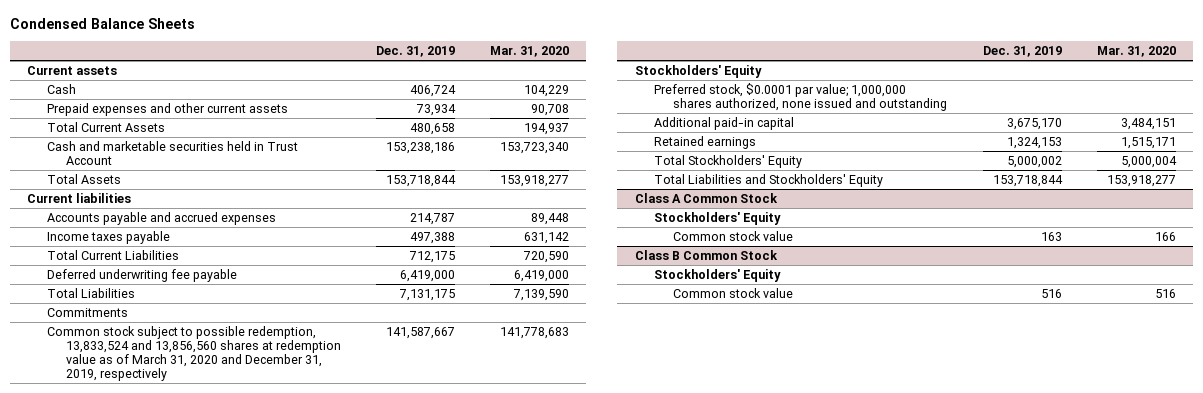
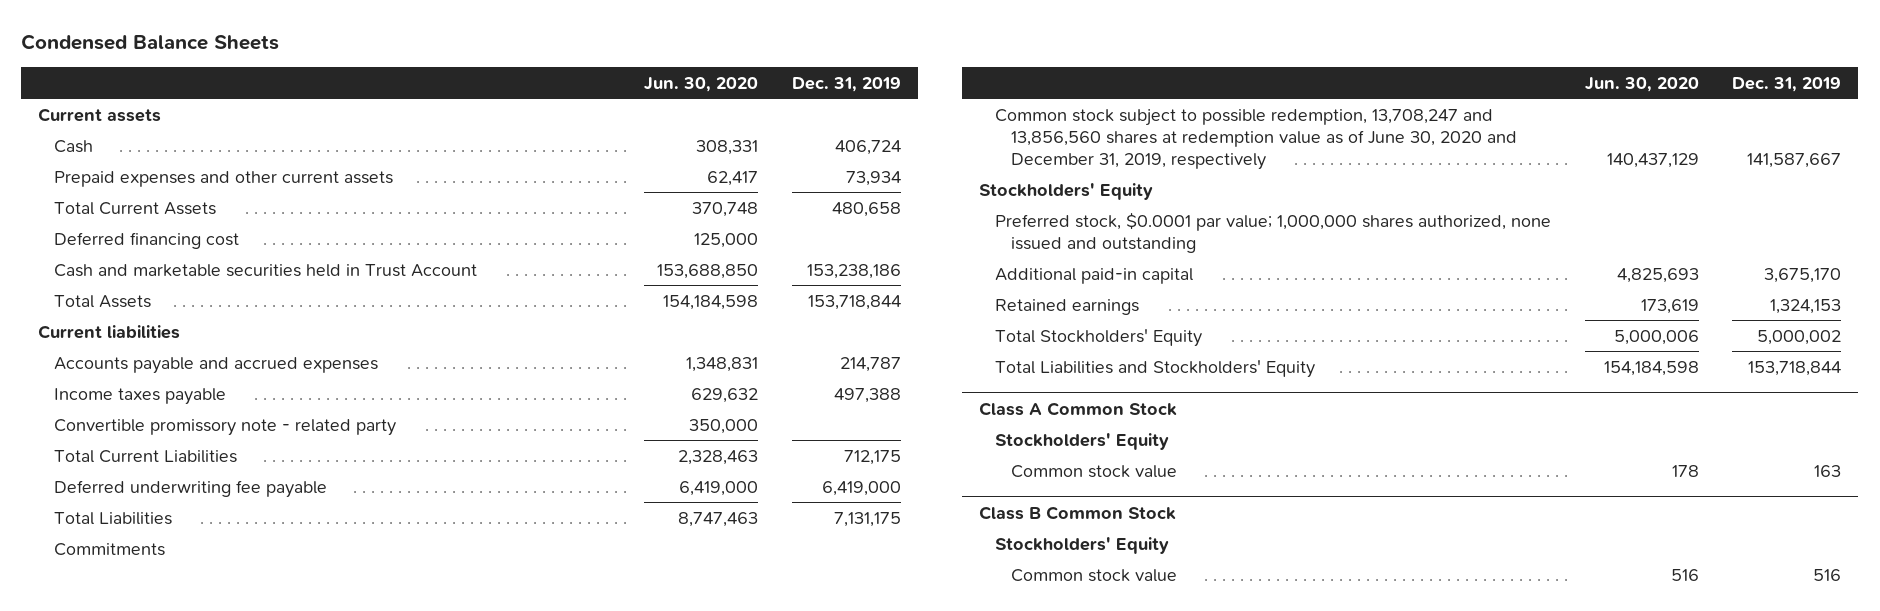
[489,46,569,58] Mar. 31, 2020 -> none
none -> [643,76,758,92] Jun. 30, 2020
none -> [54,231,240,249] Deferred financing cost
none -> [54,418,397,436] Convertible promissory note - related party
[46,325,341,382] Common stock subject to possible redemption, 13,833,524 and 13,856,560 shares at redemption value as of March 31, 2020 and December 31, 2019, respectively -> [994,108,1517,170] Common stock subject to possible redemption, 13,708,247 and 13,856,560 shares at redemption value as of June 30, 2020 and December 31, 2019, respectively

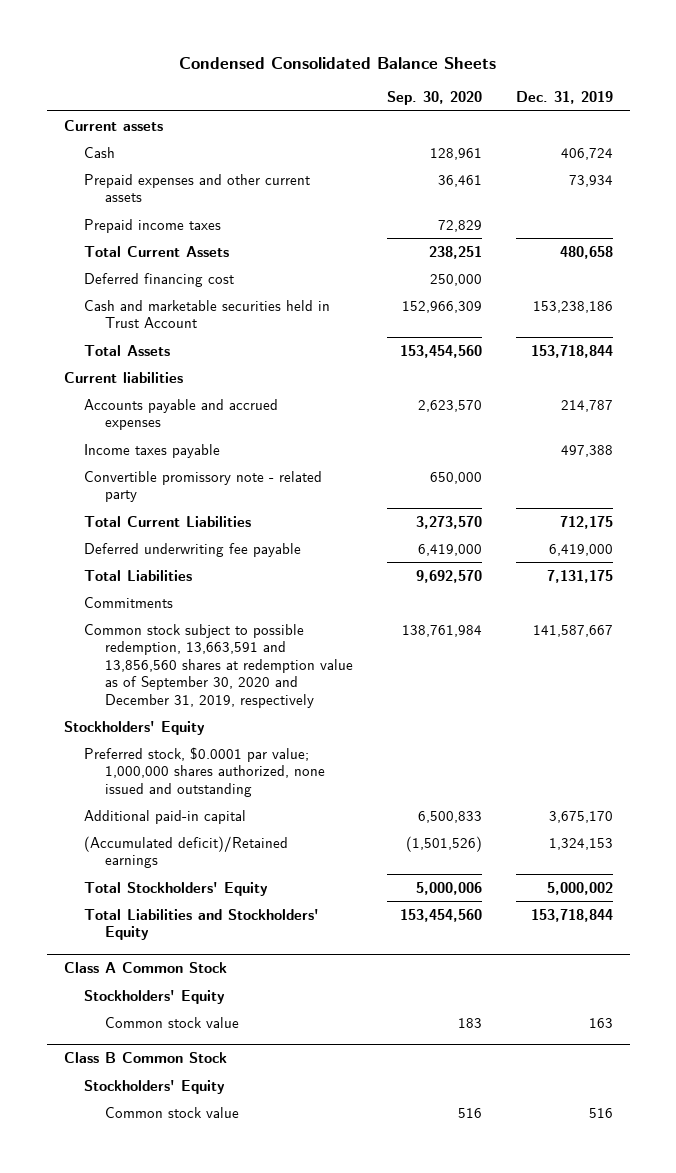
[21,34,280,51] Condensed Balance Sheets -> [179,57,497,70] Condensed Consolidated Balance Sheets
[643,76,758,92] Jun. 30, 2020 -> none
none -> [386,91,482,106] Sep. 30, 2020
none -> [84,218,222,233] Prepaid income taxes
[994,108,1517,170] Common stock subject to possible redemption, 13,708,247 and 13,856,560 shares at redemption value as of June 30, 2020 and December 31, 2019, respectively -> [84,623,354,708] Common stock subject to possible redemption, 13,663,591 and 13,856,560 shares at redemption value as of September 30, 2020 and December 31, 2019, respectively
[994,298,1139,315] Retained earnings -> [84,835,289,869] (Accumulated deficit)/Retained earnings

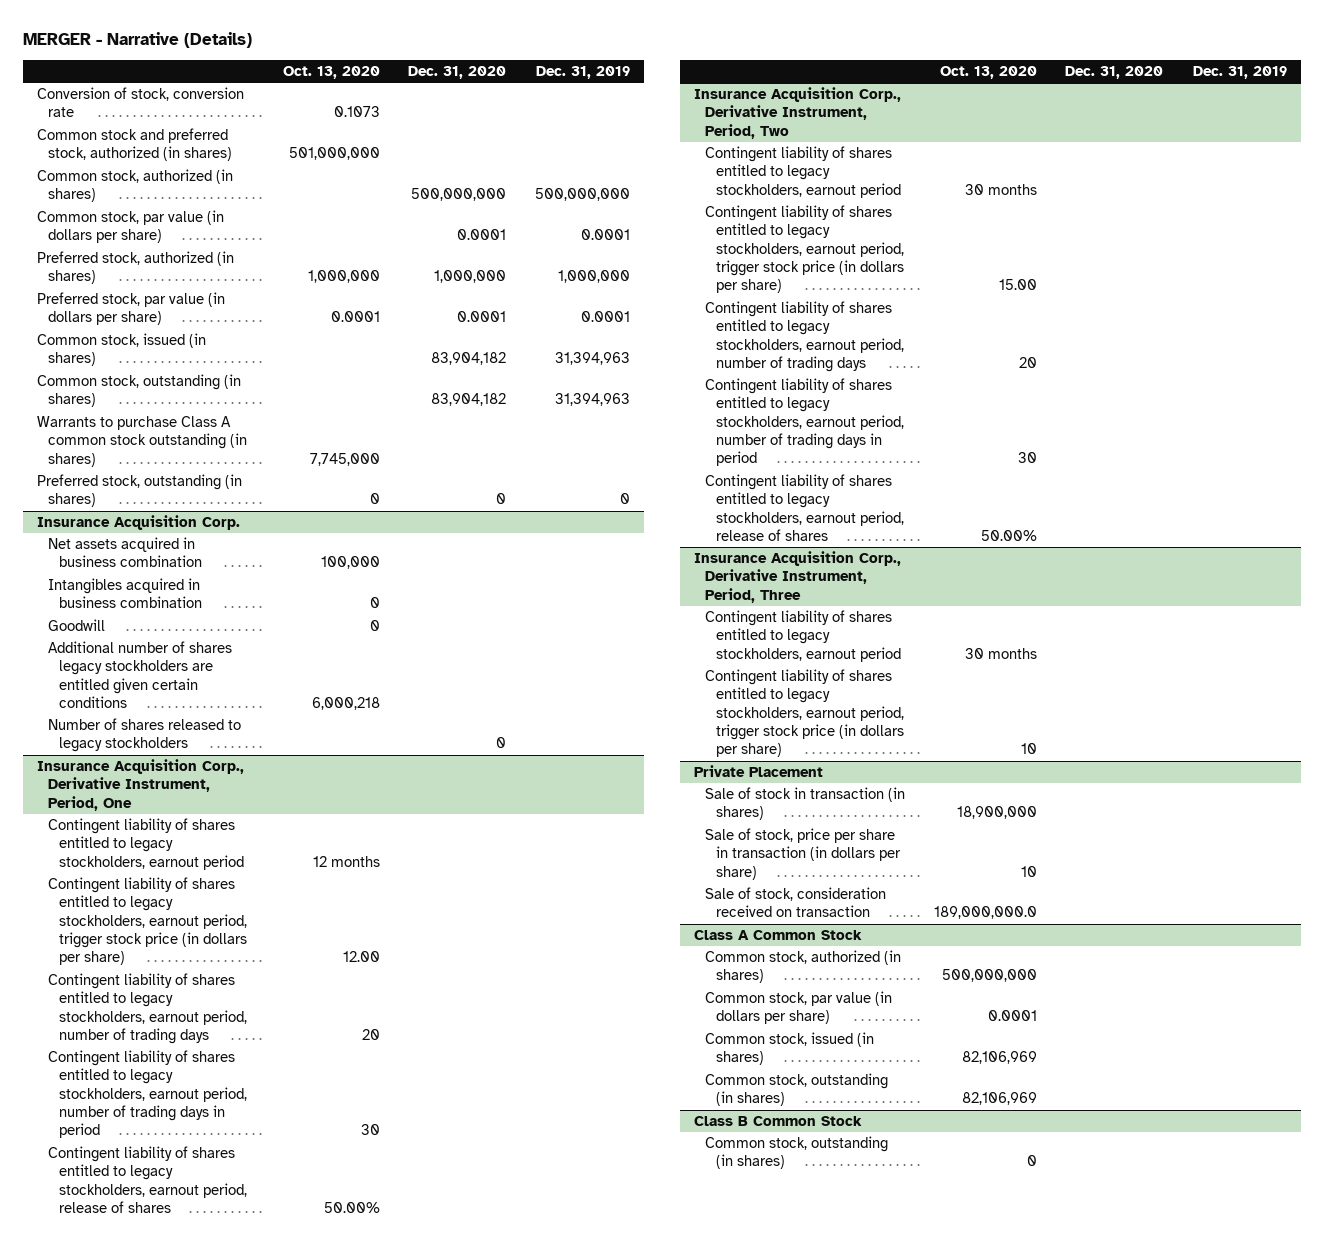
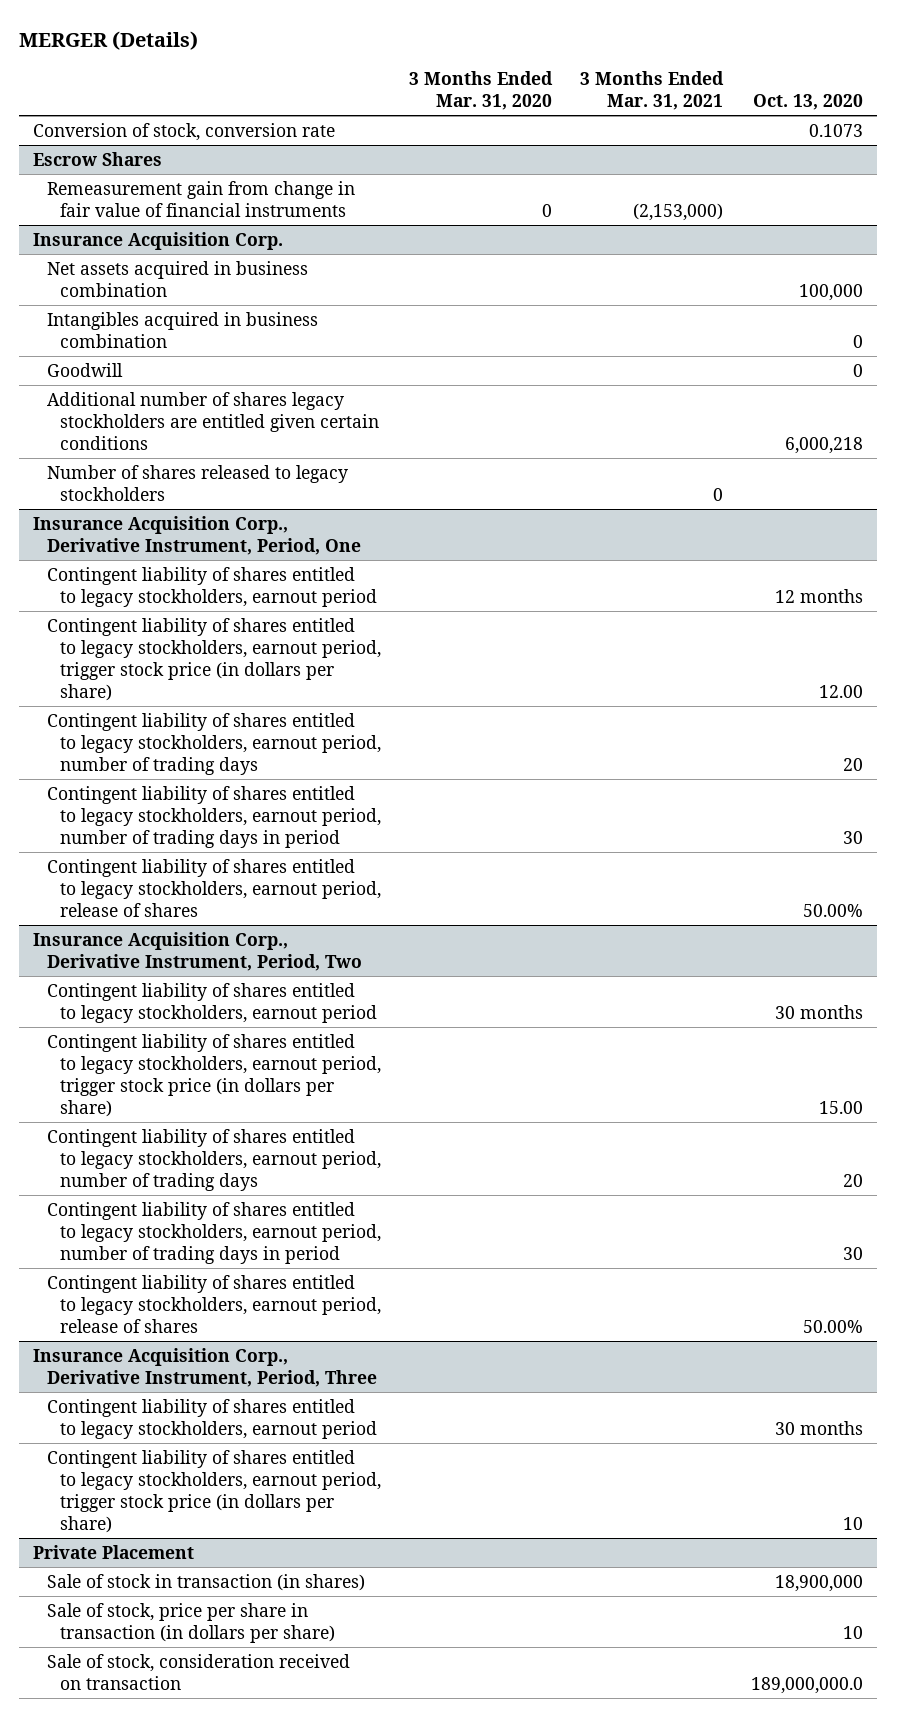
[22,32,252,49] MERGER - Narrative (Details) -> [19,30,199,50] MERGER (Details)
[408,65,507,79] Dec. 31, 2020 -> none
[535,65,630,79] Dec. 31, 2019 -> none
none -> [409,70,554,111] 3 Months Ended Mar. 31, 2020
none -> [580,70,725,111] 3 Months Ended Mar. 31, 2021
[37,128,233,162] Common stock and preferred stock, authorized (in shares) -> none
[37,169,234,203] Common stock, authorized (in shares) -> none
[37,210,225,244] Common stock, par value (in dollars per share) -> none
[37,251,235,285] Preferred stock, authorized (in shares) -> none
[37,292,226,326] Preferred stock, par value (in dollars per share) -> none
[37,333,207,367] Common stock, issued (in shares) -> none
[37,374,242,408] Common stock, outstanding (in shares) -> none
[37,416,248,467] Warrants to purchase Class A common stock outstanding (in shares) -> none
[37,474,243,508] Preferred stock, outstanding (in shares) -> none
none -> [33,151,163,166] Escrow Shares
none -> [46,180,355,217] Remeasurement gain from change in fair value of financial instruments
[694,930,863,941] Class A Common Stock -> none
[705,950,902,984] Common stock, authorized (in shares) -> none
[705,991,893,1025] Common stock, par value (in dollars per share) -> none
[705,1032,875,1066] Common stock, issued (in shares) -> none
[705,1073,889,1107] Common stock, outstanding (in shares) -> none
[694,1116,863,1127] Class B Common Stock -> none
[705,1136,889,1170] Common stock, outstanding (in shares) -> none

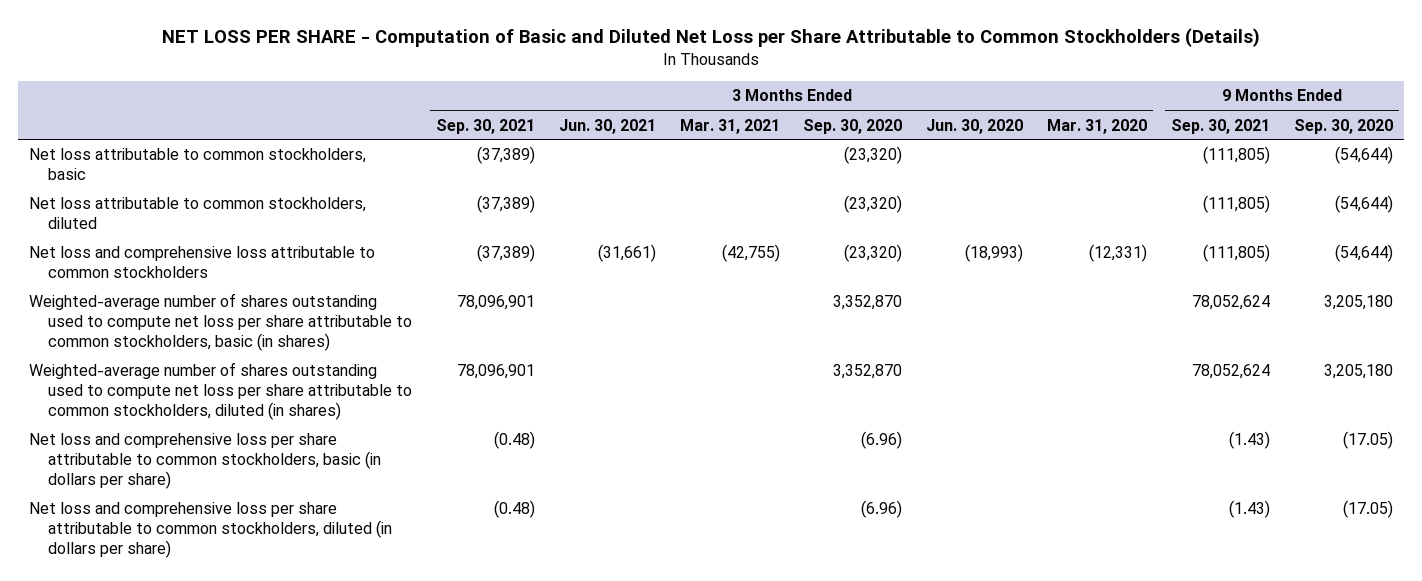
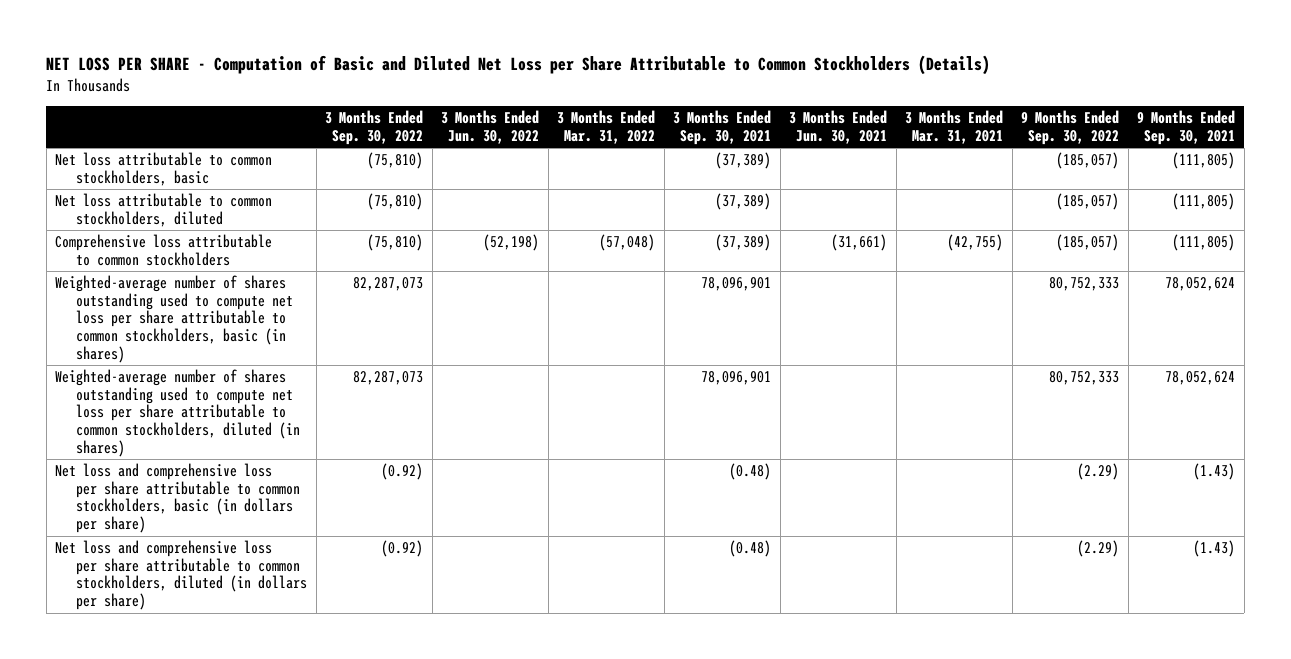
[803,118,903,134] Sep. 30, 2020 -> none
[926,118,1024,134] Jun. 30, 2020 -> none
[1046,118,1147,134] Mar. 31, 2020 -> none
[1293,118,1393,134] Sep. 30, 2020 -> none
none -> [325,109,424,145] 3 Months Ended Sep. 30, 2022
none -> [441,109,540,144] 3 Months Ended Jun. 30, 2022
none -> [557,109,656,144] 3 Months Ended Mar. 31, 2022
none -> [1021,109,1120,145] 9 Months Ended Sep. 30, 2022
[29,246,376,279] Net loss and comprehensive loss attributable to common stockholders -> [55,234,273,266] Comprehensive loss attributable to common stockholders

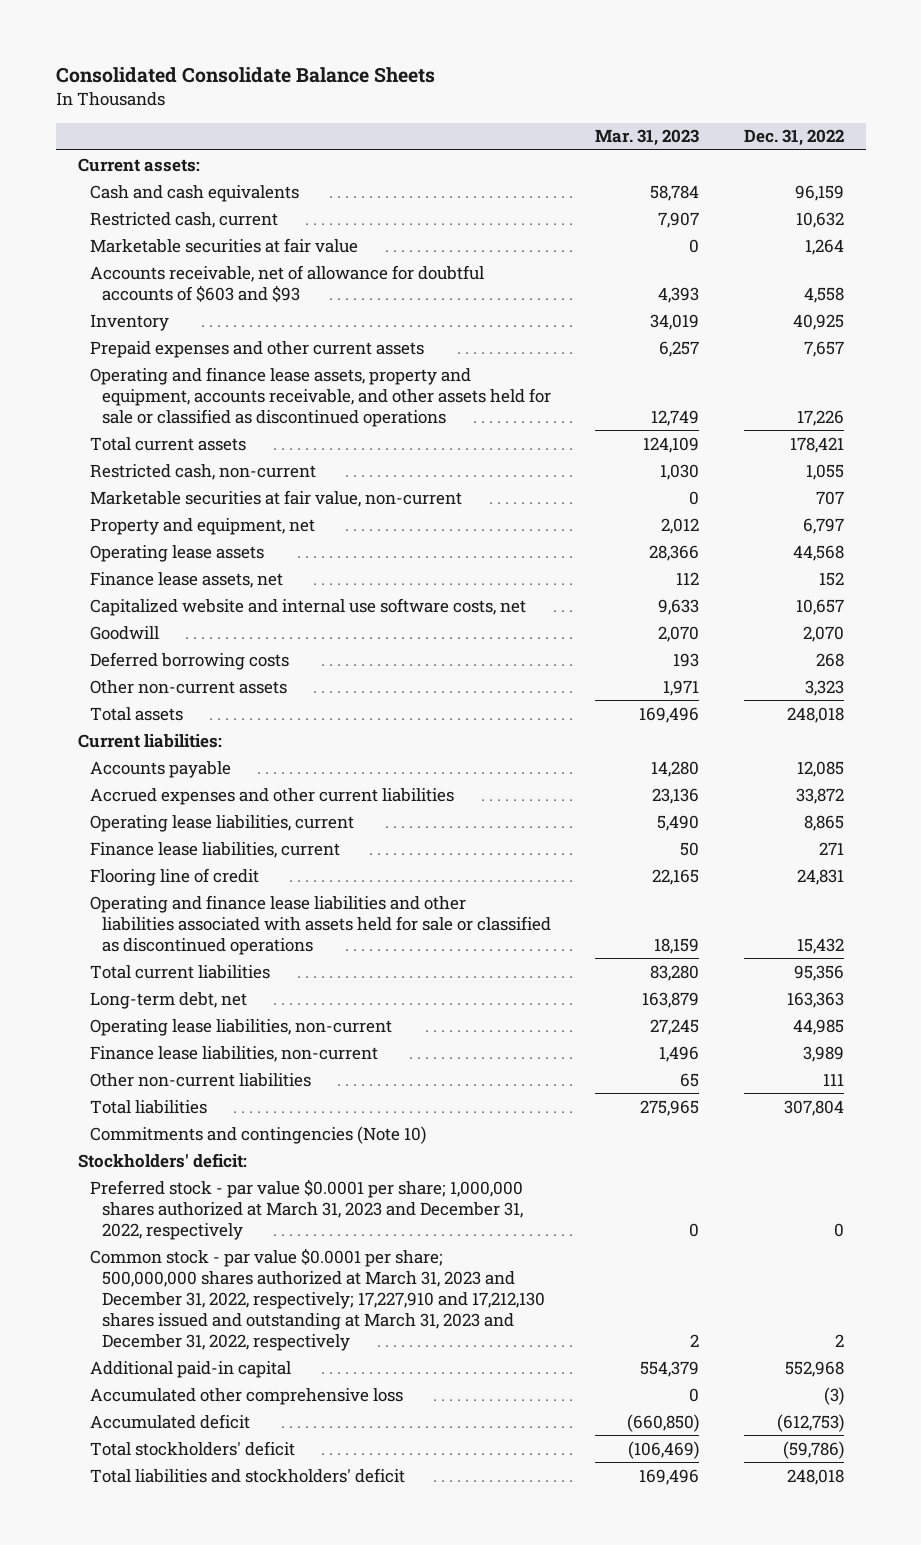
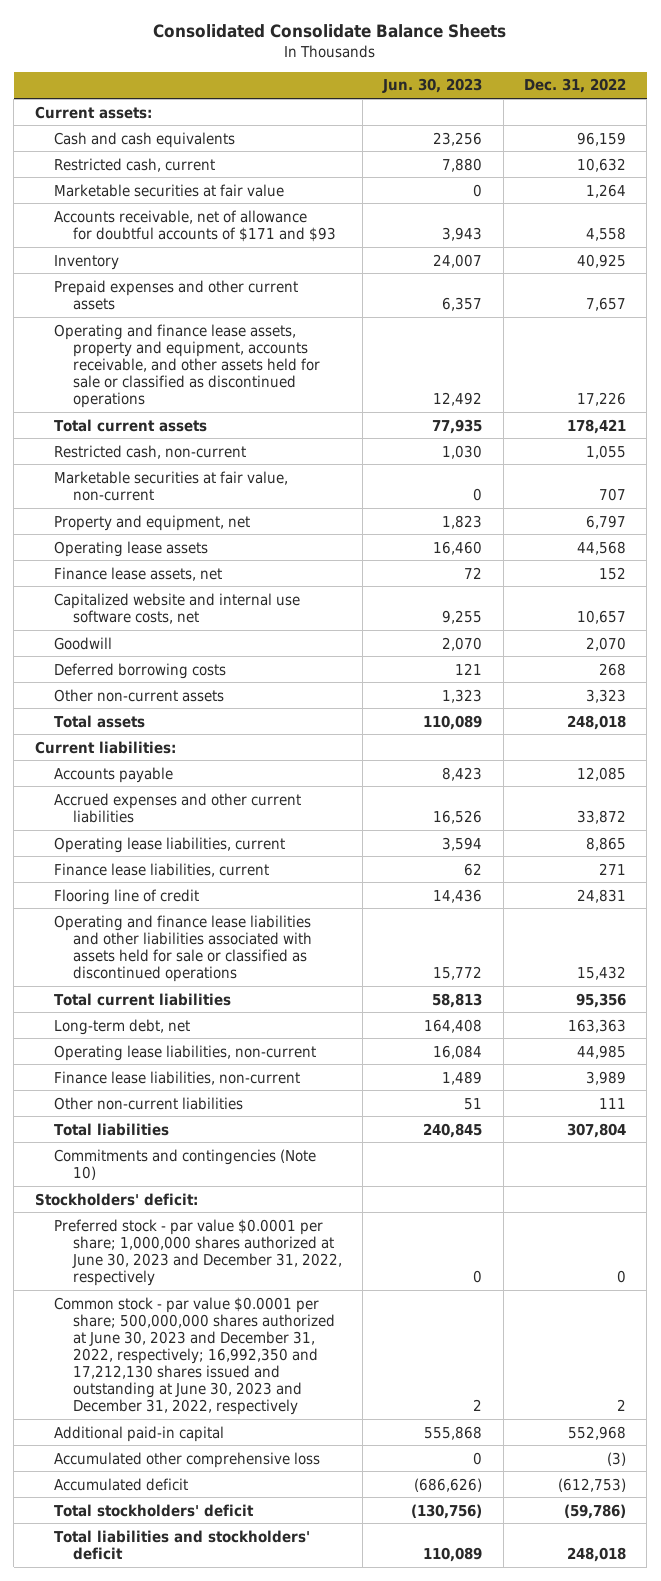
[595,129,700,147] Mar. 31, 2023 -> none
none -> [382,78,483,94] Jun. 30, 2023
[89,264,484,302] Accounts receivable, net of allowance for doubtful accounts of $603 and $93 -> [53,209,337,242] Accounts receivable, net of allowance for doubtful accounts of $171 and $93
[89,1178,524,1240] Preferred stock - par value $0.0001 per share; 1,000,000 shares authorized at March 31, 2023 and December 31, 2022, respectively -> [53,1218,343,1286] Preferred stock - par value $0.0001 per share; 1,000,000 shares authorized at June 30, 2023 and December 31, 2022, respectively
[89,1247,546,1351] Common stock - par value $0.0001 per share; 500,000,000 shares authorized at March 31, 2023 and December 31, 2022, respectively; 17,227,910 and 17,212,130 shares issued and outstanding at March 31, 2023 and December 31, 2022, respectively -> [53,1296,336,1416] Common stock - par value $0.0001 per share; 500,000,000 shares authorized at June 30, 2023 and December 31, 2022, respectively; 16,992,350 and 17,212,130 shares issued and outstanding at June 30, 2023 and December 31, 2022, respectively

